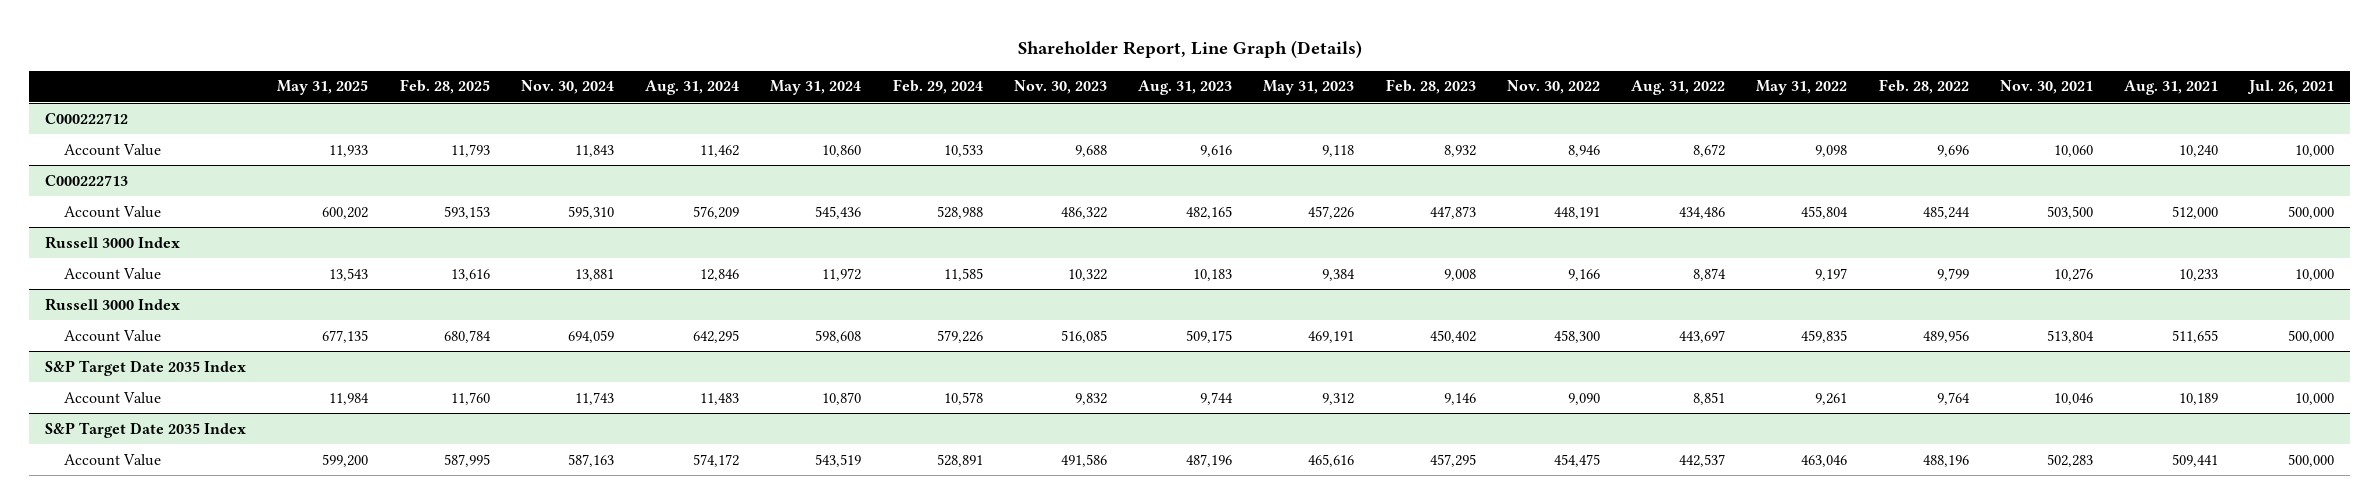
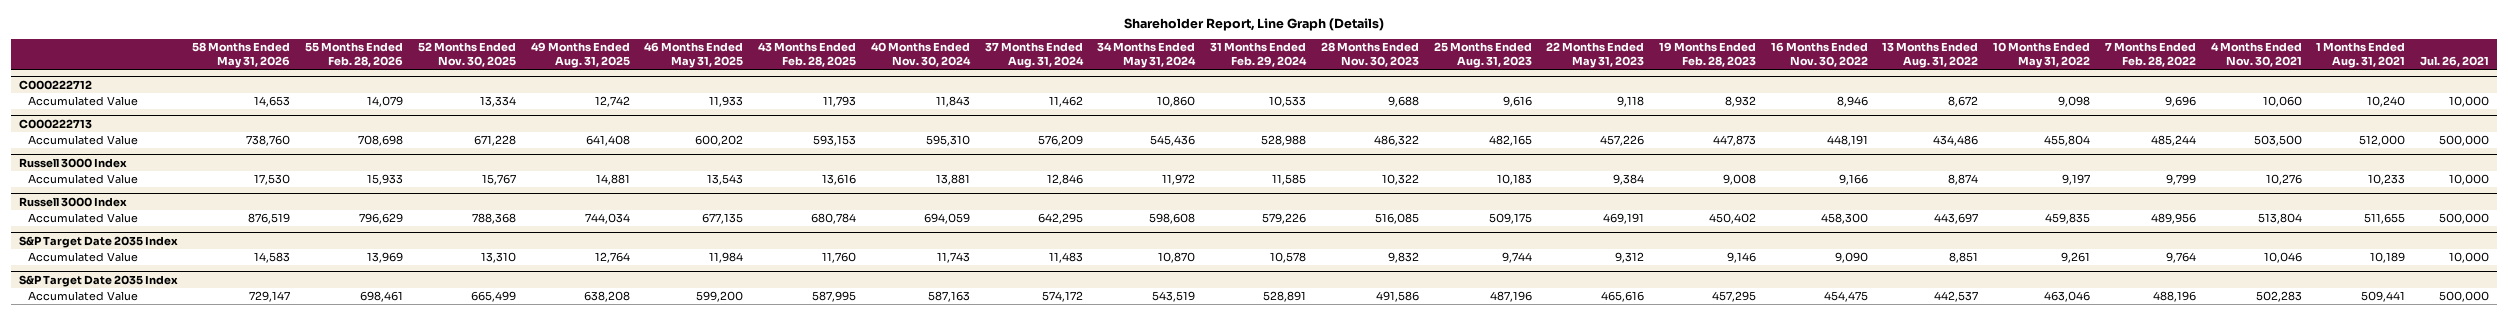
[277,80,369,96] May 31, 2025 -> none
[399,79,490,95] Feb. 28, 2025 -> none
[520,80,614,95] Nov. 30, 2024 -> none
[645,80,740,96] Aug. 31, 2024 -> none
[770,80,862,96] May 31, 2024 -> none
[892,79,983,95] Feb. 29, 2024 -> none
[1013,80,1107,95] Nov. 30, 2023 -> none
[1138,80,1233,96] Aug. 31, 2023 -> none
[1263,80,1355,96] May 31, 2023 -> none
[1385,79,1476,95] Feb. 28, 2023 -> none
[1506,80,1600,95] Nov. 30, 2022 -> none
[1631,80,1726,96] Aug. 31, 2022 -> none
[1756,80,1848,96] May 31, 2022 -> none
[1878,79,1969,95] Feb. 28, 2022 -> none
[1999,80,2093,95] Nov. 30, 2021 -> none
[2124,80,2219,96] Aug. 31, 2021 -> none
none -> [192,42,291,68] 58 Months Ended May 31, 2026
none -> [305,42,404,67] 55 Months Ended Feb. 28, 2026
none -> [417,42,516,67] 52 Months Ended Nov. 30, 2025
none -> [530,42,630,68] 49 Months Ended Aug. 31, 2025
none -> [644,42,744,68] 46 Months Ended May 31, 2025
none -> [758,42,857,67] 43 Months Ended Feb. 28, 2025
none -> [870,42,971,67] 40 Months Ended Nov. 30, 2024
none -> [984,42,1084,68] 37 Months Ended Aug. 31, 2024
none -> [1097,42,1197,68] 34 Months Ended May 31, 2024
none -> [1210,42,1308,67] 31 Months Ended Feb. 29, 2024
none -> [1320,42,1419,67] 28 Months Ended Nov. 30, 2023
none -> [1433,42,1532,68] 25 Months Ended Aug. 31, 2023
none -> [1546,42,1645,68] 22 Months Ended May 31, 2023
none -> [1658,42,1756,67] 19 Months Ended Feb. 28, 2023
none -> [1770,42,1868,67] 16 Months Ended Nov. 30, 2022
none -> [1882,42,1979,68] 13 Months Ended Aug. 31, 2022
none -> [1993,42,2091,68] 10 Months Ended May 31, 2022
none -> [2104,42,2196,67] 7 Months Ended Feb. 28, 2022
none -> [2210,42,2302,67] 4 Months Ended Nov. 30, 2021
none -> [2316,42,2406,68] 1 Months Ended Aug. 31, 2021
[64,143,162,156] Account Value -> none
none -> [27,96,138,107] Accumulated Value
[64,205,162,218] Account Value -> none
none -> [27,135,138,146] Accumulated Value
[64,267,162,280] Account Value -> none
none -> [27,174,138,185] Accumulated Value
[64,329,162,342] Account Value -> none
none -> [27,213,138,224] Accumulated Value
[64,391,162,404] Account Value -> none
none -> [27,252,138,263] Accumulated Value
[64,453,162,466] Account Value -> none
none -> [27,291,138,302] Accumulated Value

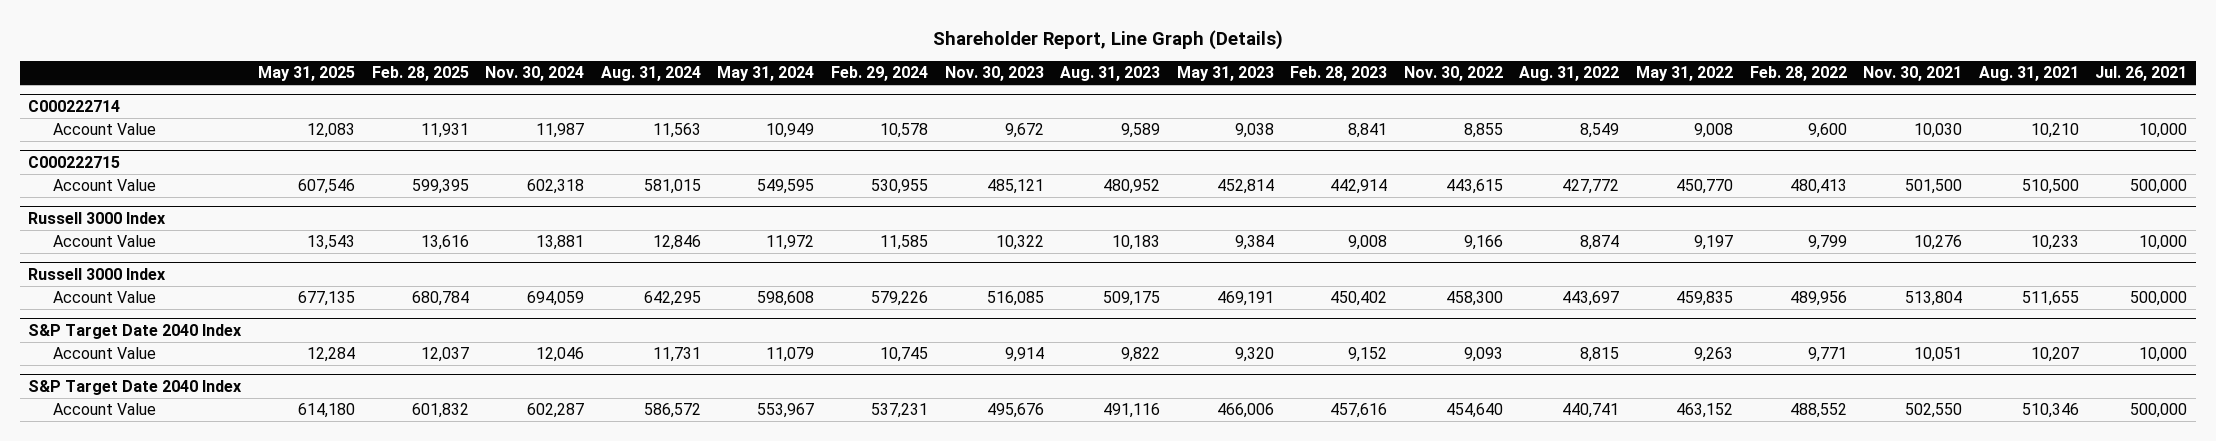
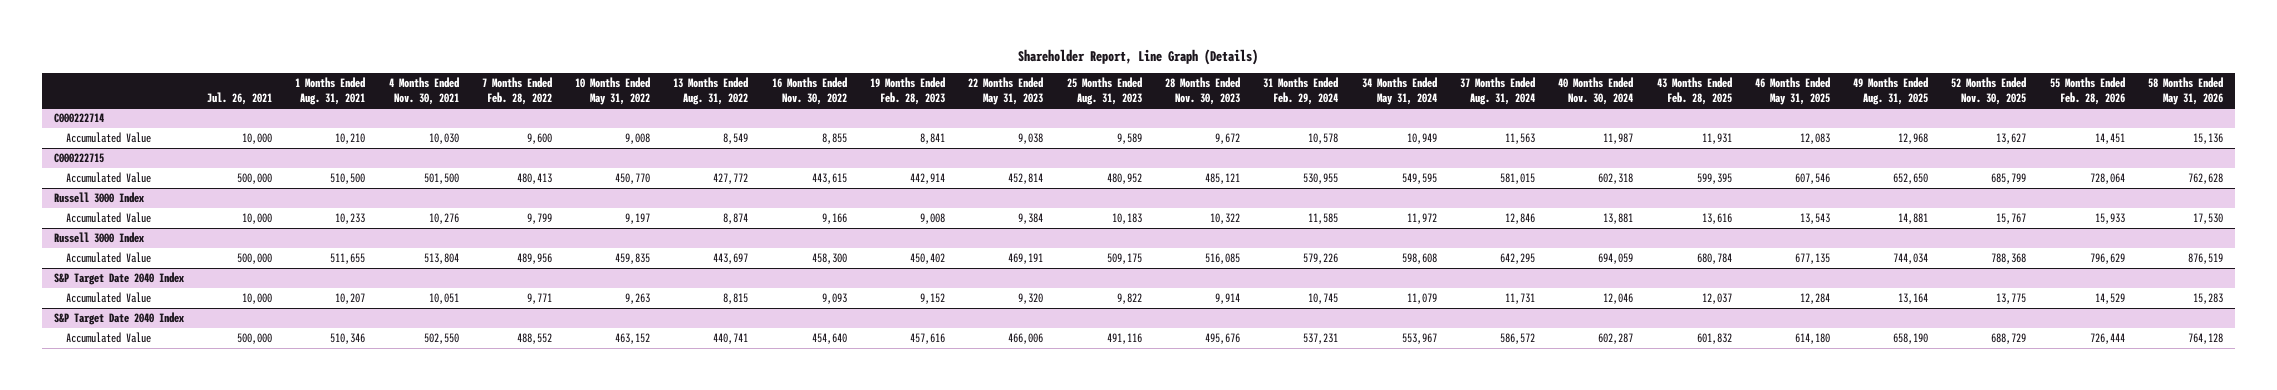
[258,66,356,82] May 31, 2025 -> none
[371,66,469,82] Feb. 28, 2025 -> none
[485,66,585,82] Nov. 30, 2024 -> none
[600,66,701,82] Aug. 31, 2024 -> none
[717,66,815,82] May 31, 2024 -> none
[830,66,928,82] Feb. 29, 2024 -> none
[944,66,1044,82] Nov. 30, 2023 -> none
[1060,66,1161,82] Aug. 31, 2023 -> none
[1176,66,1274,82] May 31, 2023 -> none
[1290,66,1388,82] Feb. 28, 2023 -> none
[1403,66,1503,82] Nov. 30, 2022 -> none
[1519,66,1620,82] Aug. 31, 2022 -> none
[1636,66,1734,82] May 31, 2022 -> none
[1749,66,1847,82] Feb. 28, 2022 -> none
[1863,66,1963,82] Nov. 30, 2021 -> none
[1978,66,2079,82] Aug. 31, 2021 -> none
none -> [295,77,366,105] 1 Months Ended Aug. 31, 2021
none -> [388,77,459,105] 4 Months Ended Nov. 30, 2021
none -> [481,77,552,105] 7 Months Ended Feb. 28, 2022
none -> [575,77,651,105] 10 Months Ended May 31, 2022
none -> [673,77,749,105] 13 Months Ended Aug. 31, 2022
none -> [771,77,847,105] 16 Months Ended Nov. 30, 2022
none -> [870,77,946,105] 19 Months Ended Feb. 28, 2023
none -> [968,77,1044,105] 22 Months Ended May 31, 2023
none -> [1066,77,1142,105] 25 Months Ended Aug. 31, 2023
none -> [1165,77,1241,105] 28 Months Ended Nov. 30, 2023
none -> [1263,77,1339,105] 31 Months Ended Feb. 29, 2024
none -> [1361,77,1437,105] 34 Months Ended May 31, 2024
none -> [1459,77,1535,105] 37 Months Ended Aug. 31, 2024
none -> [1558,77,1634,105] 40 Months Ended Nov. 30, 2024
none -> [1656,77,1732,105] 43 Months Ended Feb. 28, 2025
none -> [1754,77,1830,105] 46 Months Ended May 31, 2025
none -> [1853,77,1929,105] 49 Months Ended Aug. 31, 2025
none -> [1951,77,2027,105] 52 Months Ended Nov. 30, 2025
none -> [2049,77,2125,105] 55 Months Ended Feb. 28, 2026
none -> [2148,77,2224,105] 58 Months Ended May 31, 2026
[52,123,156,136] Account Value -> none
none -> [65,132,151,144] Accumulated Value
[52,179,156,192] Account Value -> none
none -> [65,172,151,184] Accumulated Value
[52,235,156,248] Account Value -> none
none -> [65,212,151,224] Accumulated Value
[52,291,156,304] Account Value -> none
none -> [65,252,151,264] Accumulated Value
[52,347,156,360] Account Value -> none
none -> [65,292,151,304] Accumulated Value
[52,403,156,416] Account Value -> none
none -> [65,332,151,344] Accumulated Value

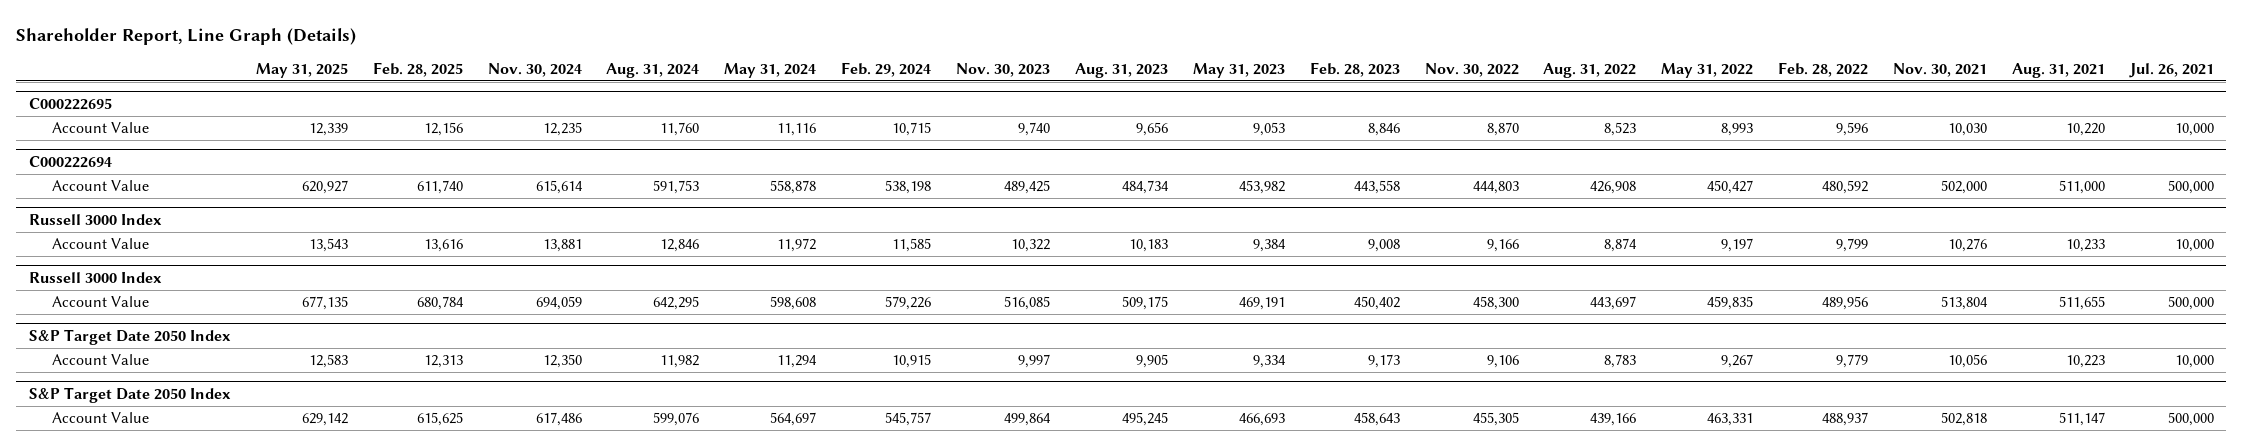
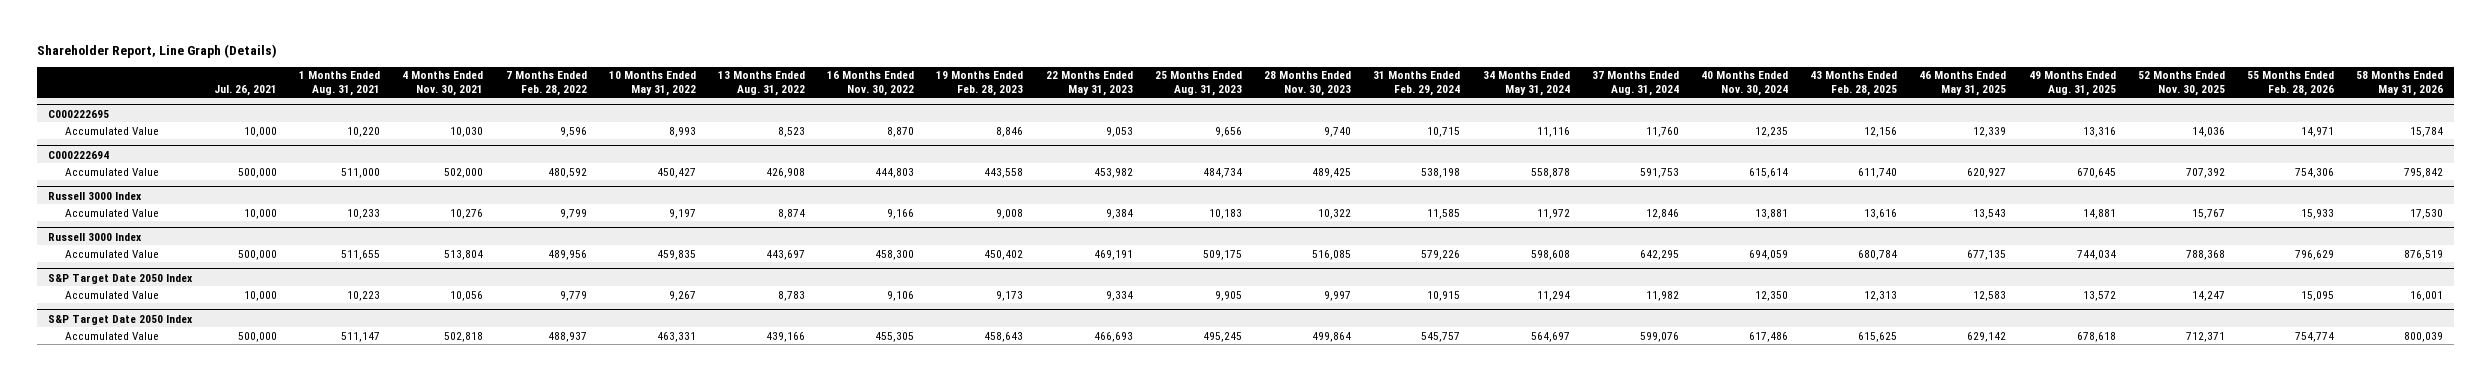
[255,62,348,78] May 31, 2025 -> none
[372,61,463,77] Feb. 28, 2025 -> none
[487,62,582,77] Nov. 30, 2024 -> none
[606,62,700,78] Aug. 31, 2024 -> none
[724,62,817,78] May 31, 2024 -> none
[841,61,932,77] Feb. 29, 2024 -> none
[956,62,1051,77] Nov. 30, 2023 -> none
[1074,62,1168,78] Aug. 31, 2023 -> none
[1192,62,1285,78] May 31, 2023 -> none
[1309,61,1400,77] Feb. 28, 2023 -> none
[1424,62,1519,77] Nov. 30, 2022 -> none
[1543,62,1637,78] Aug. 31, 2022 -> none
[1661,62,1754,78] May 31, 2022 -> none
[1778,61,1869,77] Feb. 28, 2022 -> none
[1893,62,1988,77] Nov. 30, 2021 -> none
[2011,62,2105,78] Aug. 31, 2021 -> none
none -> [299,71,381,96] 1 Months Ended Aug. 31, 2021
none -> [402,71,484,96] 4 Months Ended Nov. 30, 2021
none -> [505,71,587,96] 7 Months Ended Feb. 28, 2022
none -> [608,71,696,96] 10 Months Ended May 31, 2022
none -> [718,71,806,96] 13 Months Ended Aug. 31, 2022
none -> [827,71,915,96] 16 Months Ended Nov. 30, 2022
none -> [936,71,1024,96] 19 Months Ended Feb. 28, 2023
none -> [1045,71,1133,96] 22 Months Ended May 31, 2023
none -> [1154,71,1242,96] 25 Months Ended Aug. 31, 2023
none -> [1264,71,1352,96] 28 Months Ended Nov. 30, 2023
none -> [1373,71,1461,96] 31 Months Ended Feb. 29, 2024
none -> [1482,71,1570,96] 34 Months Ended May 31, 2024
none -> [1591,71,1679,96] 37 Months Ended Aug. 31, 2024
none -> [1700,71,1788,96] 40 Months Ended Nov. 30, 2024
none -> [1810,71,1898,96] 43 Months Ended Feb. 28, 2025
none -> [1919,71,2007,96] 46 Months Ended May 31, 2025
none -> [2028,71,2116,96] 49 Months Ended Aug. 31, 2025
none -> [2137,71,2225,96] 52 Months Ended Nov. 30, 2025
none -> [2247,71,2335,96] 55 Months Ended Feb. 28, 2026
none -> [2356,71,2444,96] 58 Months Ended May 31, 2026
[51,122,149,134] Account Value -> none
none -> [65,126,160,135] Accumulated Value
[51,180,149,192] Account Value -> none
none -> [65,167,160,176] Accumulated Value
[51,238,149,250] Account Value -> none
none -> [65,208,160,217] Accumulated Value
[51,296,149,308] Account Value -> none
none -> [65,249,160,258] Accumulated Value
[51,354,149,366] Account Value -> none
none -> [65,290,160,299] Accumulated Value
[51,412,149,424] Account Value -> none
none -> [65,331,160,340] Accumulated Value

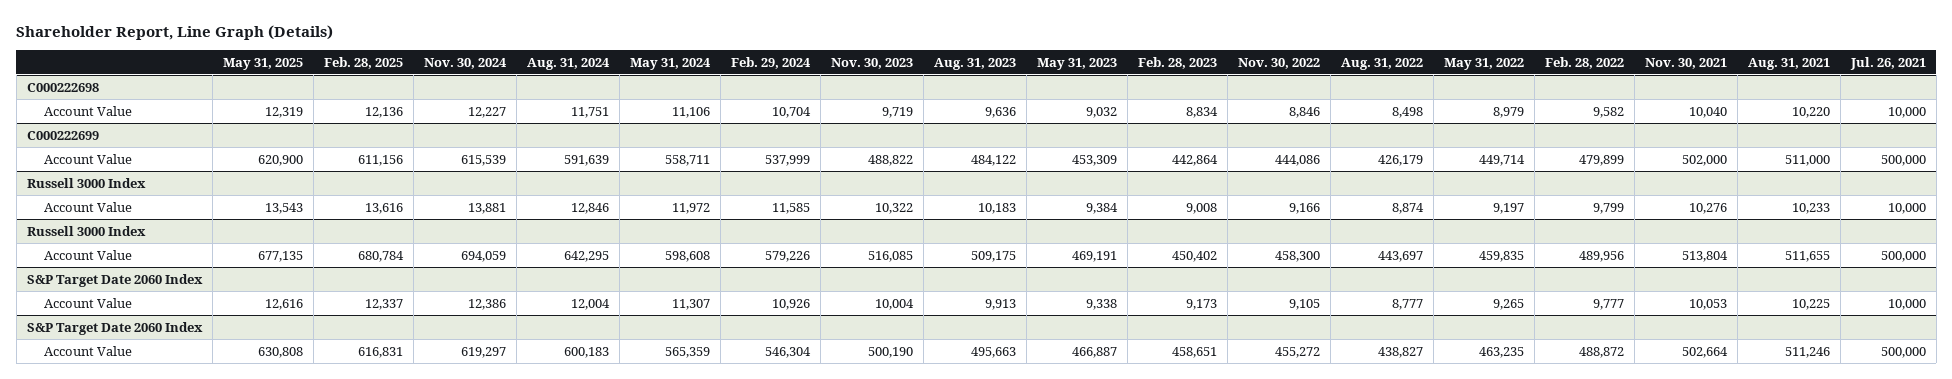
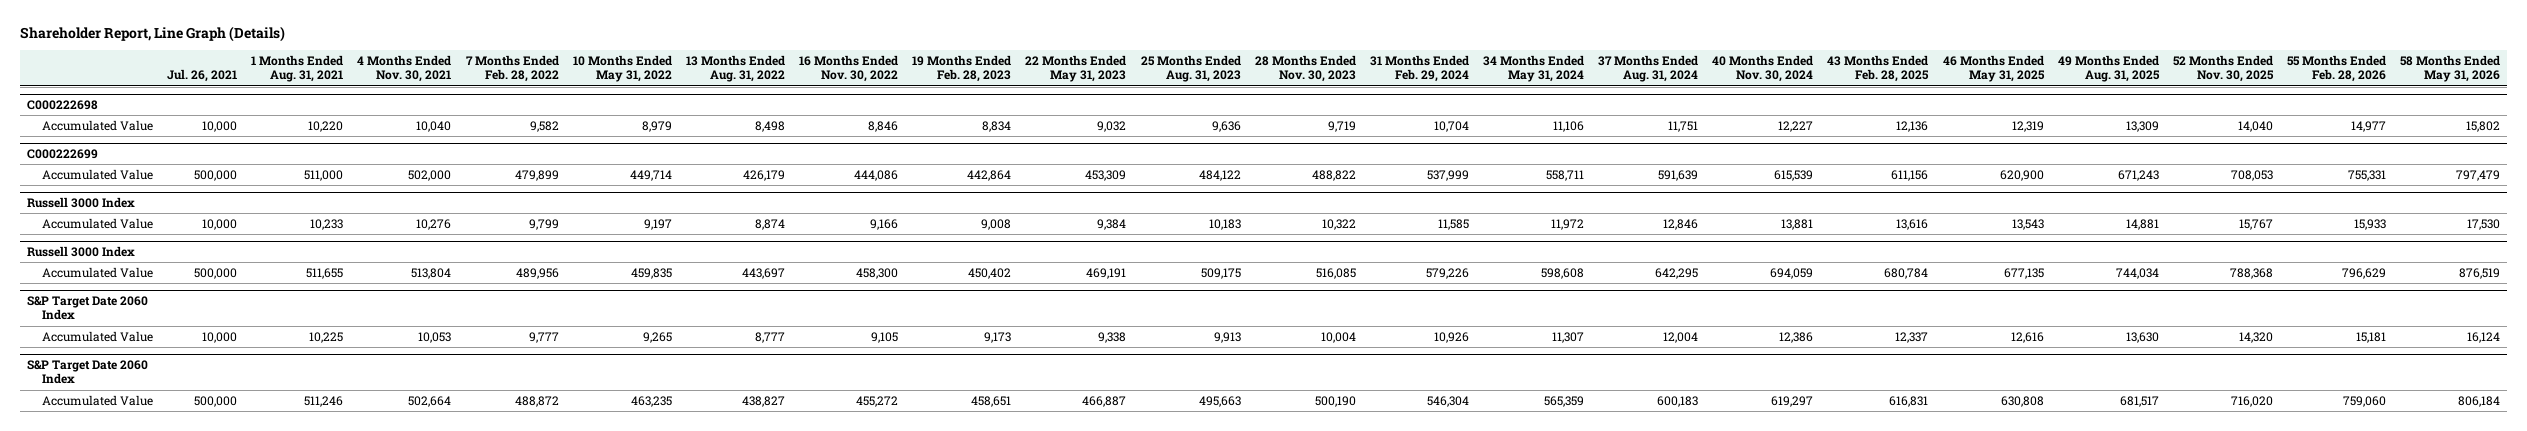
[222,57,303,70] May 31, 2025 -> none
[323,56,403,69] Feb. 28, 2025 -> none
[423,57,507,69] Nov. 30, 2024 -> none
[526,57,610,70] Aug. 31, 2024 -> none
[629,57,711,70] May 31, 2024 -> none
[730,56,811,69] Feb. 29, 2024 -> none
[830,57,913,69] Nov. 30, 2023 -> none
[933,57,1016,70] Aug. 31, 2023 -> none
[1036,57,1117,70] May 31, 2023 -> none
[1137,56,1217,69] Feb. 28, 2023 -> none
[1237,57,1320,69] Nov. 30, 2022 -> none
[1340,57,1423,70] Aug. 31, 2022 -> none
[1443,57,1524,70] May 31, 2022 -> none
[1544,56,1624,69] Feb. 28, 2022 -> none
[1644,57,1727,69] Nov. 30, 2021 -> none
[1747,57,1830,70] Aug. 31, 2021 -> none
none -> [251,55,344,83] 1 Months Ended Aug. 31, 2021
none -> [357,55,452,83] 4 Months Ended Nov. 30, 2021
none -> [465,55,559,83] 7 Months Ended Feb. 28, 2022
none -> [572,55,672,83] 10 Months Ended May 31, 2022
none -> [685,55,785,83] 13 Months Ended Aug. 31, 2022
none -> [799,55,899,83] 16 Months Ended Nov. 30, 2022
none -> [912,55,1012,83] 19 Months Ended Feb. 28, 2023
none -> [1025,55,1127,83] 22 Months Ended May 31, 2023
none -> [1140,55,1241,83] 25 Months Ended Aug. 31, 2023
none -> [1254,55,1356,83] 28 Months Ended Nov. 30, 2023
none -> [1369,55,1469,83] 31 Months Ended Feb. 29, 2024
none -> [1483,55,1585,83] 34 Months Ended May 31, 2024
none -> [1598,55,1699,83] 37 Months Ended Aug. 31, 2024
none -> [1712,55,1814,83] 40 Months Ended Nov. 30, 2024
none -> [1827,55,1930,83] 43 Months Ended Feb. 28, 2025
none -> [1942,55,2045,83] 46 Months Ended May 31, 2025
none -> [2057,55,2160,83] 49 Months Ended Aug. 31, 2025
none -> [2172,55,2274,83] 52 Months Ended Nov. 30, 2025
none -> [2287,55,2387,83] 55 Months Ended Feb. 28, 2026
none -> [2400,55,2501,83] 58 Months Ended May 31, 2026
[44,105,133,116] Account Value -> none
none -> [42,120,154,132] Accumulated Value
[44,153,133,164] Account Value -> none
none -> [42,169,154,181] Accumulated Value
[44,201,133,212] Account Value -> none
none -> [42,218,154,230] Accumulated Value
[44,249,133,260] Account Value -> none
none -> [42,267,154,279] Accumulated Value
[44,297,133,308] Account Value -> none
none -> [42,331,154,343] Accumulated Value
[44,345,133,356] Account Value -> none
none -> [42,395,154,407] Accumulated Value

